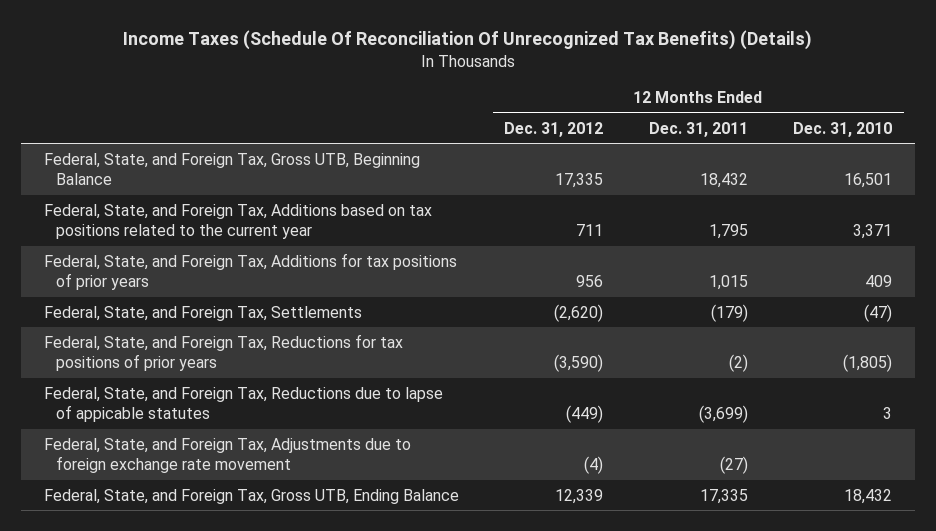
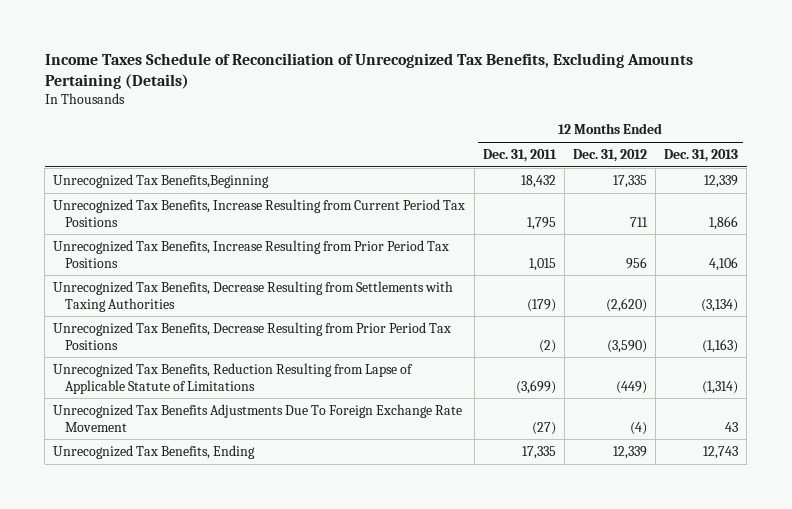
[122,30,812,51] Income Taxes (Schedule Of Reconciliation Of Unrecognized Tax Benefits) (Details) -> [44,53,693,90] Income Taxes Schedule of Reconciliation of Unrecognized Tax Benefits, Excluding Amounts Pertaining (Details)
[793,121,893,137] Dec. 31, 2010 -> none
none -> [664,148,739,162] Dec. 31, 2013
[43,152,420,186] Federal, State, and Foreign Tax, Gross UTB, Beginning Balance -> [53,173,270,188] Unrecognized Tax Benefits,Beginning
[43,203,432,240] Federal, State, and Foreign Tax, Additions based on tax positions related to the current year -> [53,198,466,227] Unrecognized Tax Benefits, Increase Resulting from Current Period Tax Positions
[43,252,457,291] Federal, State, and Foreign Tax, Additions for tax positions of prior years -> [53,239,450,268] Unrecognized Tax Benefits, Increase Resulting from Prior Period Tax Positions
[43,305,362,321] Federal, State, and Foreign Tax, Settlements -> [53,280,454,312] Unrecognized Tax Benefits, Decrease Resulting from Settlements with Taxing Authorities
[43,333,403,372] Federal, State, and Foreign Tax, Reductions for tax positions of prior years -> [53,321,452,350] Unrecognized Tax Benefits, Decrease Resulting from Prior Period Tax Positions
[43,386,443,423] Federal, State, and Foreign Tax, Reductions due to lapse of appicable statutes -> [53,362,414,394] Unrecognized Tax Benefits, Reduction Resulting from Lapse of Applicable Statute of Limitations
[43,437,411,474] Federal, State, and Foreign Tax, Adjustments due to foreign exchange rate movement -> [53,403,463,432] Unrecognized Tax Benefits Adjustments Due To Foreign Exchange Rate Movement
[43,488,459,504] Federal, State, and Foreign Tax, Gross UTB, Ending Balance -> [53,444,256,459] Unrecognized Tax Benefits, Ending

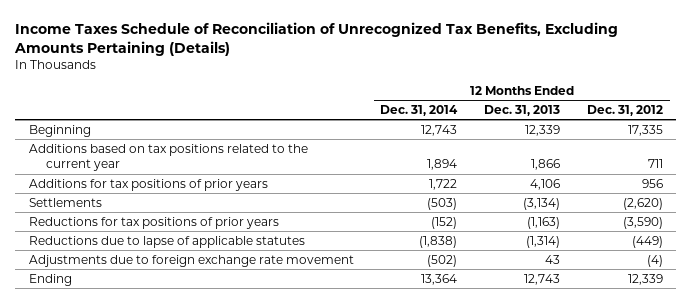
[482,148,557,162] Dec. 31, 2011 -> none
none -> [380,105,459,117] Dec. 31, 2014
[53,173,270,188] Unrecognized Tax Benefits,Beginning -> [28,124,91,137] Beginning
[53,198,466,227] Unrecognized Tax Benefits, Increase Resulting from Current Period Tax Positions -> [28,143,308,172] Additions based on tax positions related to the current year
[53,239,450,268] Unrecognized Tax Benefits, Increase Resulting from Prior Period Tax Positions -> [28,178,268,191] Additions for tax positions of prior years
[53,280,454,312] Unrecognized Tax Benefits, Decrease Resulting from Settlements with Taxing Authorities -> [28,197,102,207] Settlements
[53,321,452,350] Unrecognized Tax Benefits, Decrease Resulting from Prior Period Tax Positions -> [28,216,279,229] Reductions for tax positions of prior years
[53,362,414,394] Unrecognized Tax Benefits, Reduction Resulting from Lapse of Applicable Statute of Limitations -> [28,235,305,248] Reductions due to lapse of applicable statutes
[53,403,463,432] Unrecognized Tax Benefits Adjustments Due To Foreign Exchange Rate Movement -> [28,254,354,267] Adjustments due to foreign exchange rate movement
[53,444,256,459] Unrecognized Tax Benefits, Ending -> [28,273,72,286] Ending

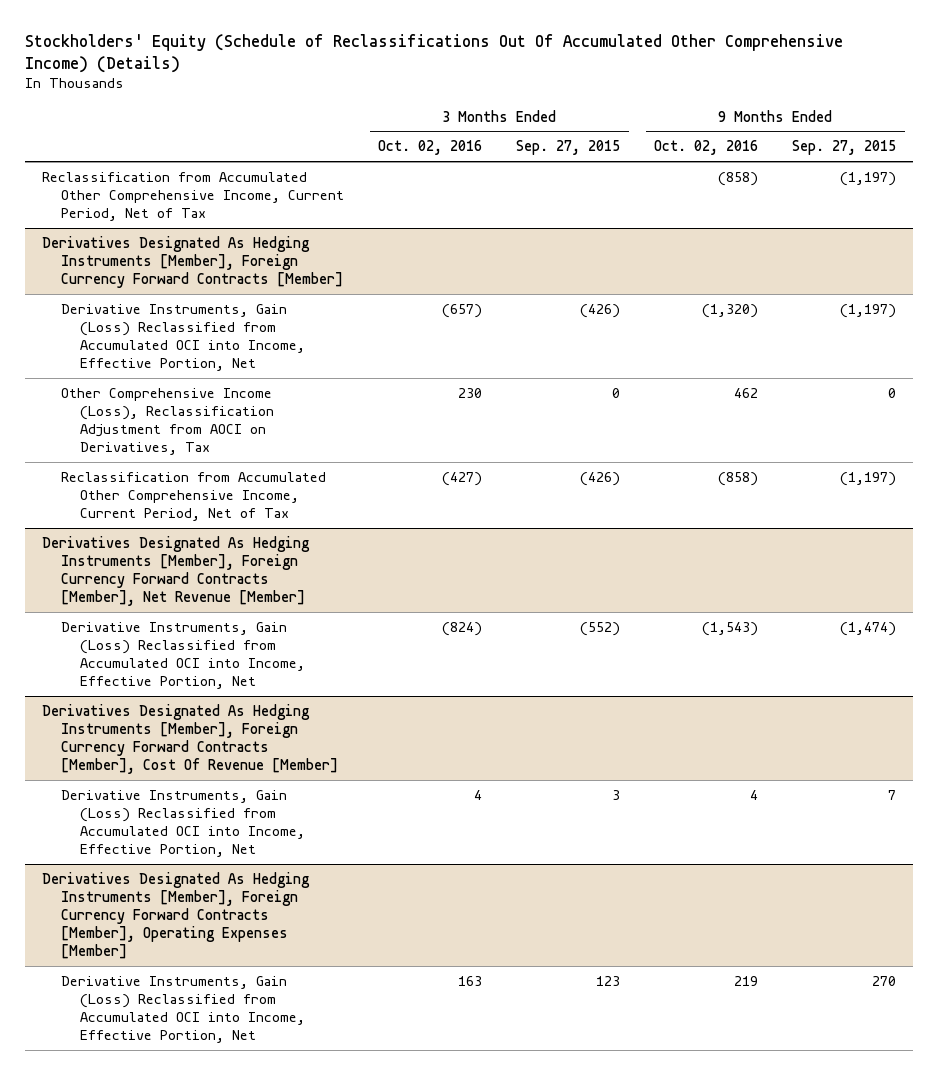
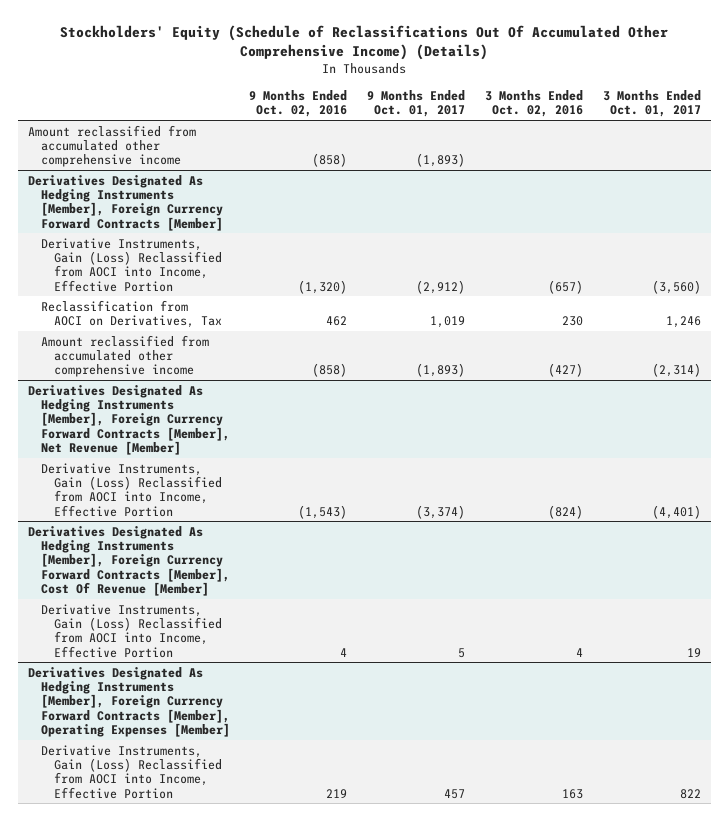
[516,140,621,156] Sep. 27, 2015 -> none
[792,140,897,156] Sep. 27, 2015 -> none
none -> [367,89,466,118] 9 Months Ended Oct. 01, 2017
none -> [602,89,701,118] 3 Months Ended Oct. 01, 2017
[41,171,345,221] Reclassification from Accumulated Other Comprehensive Income, Current Period, Net of Tax -> [27,124,196,168] Amount reclassified from accumulated other comprehensive income
[61,303,306,372] Derivative Instruments, Gain (Loss) Reclassified from Accumulated OCI into Income, Effective Portion, Net -> [40,237,222,292] Derivative Instruments, Gain (Loss) Reclassified from AOCI into Income, Effective Portion
[61,387,275,456] Other Comprehensive Income (Loss), Reclassification Adjustment from AOCI on Derivatives, Tax -> [40,299,222,328] Reclassification from AOCI on Derivatives, Tax
[61,471,327,521] Reclassification from Accumulated Other Comprehensive Income, Current Period, Net of Tax -> [40,334,209,378] Amount reclassified from accumulated other comprehensive income
[61,621,306,690] Derivative Instruments, Gain (Loss) Reclassified from Accumulated OCI into Income, Effective Portion, Net -> [40,462,222,517] Derivative Instruments, Gain (Loss) Reclassified from AOCI into Income, Effective Portion
[61,789,306,858] Derivative Instruments, Gain (Loss) Reclassified from Accumulated OCI into Income, Effective Portion, Net -> [40,603,222,658] Derivative Instruments, Gain (Loss) Reclassified from AOCI into Income, Effective Portion
[61,975,306,1044] Derivative Instruments, Gain (Loss) Reclassified from Accumulated OCI into Income, Effective Portion, Net -> [40,744,222,799] Derivative Instruments, Gain (Loss) Reclassified from AOCI into Income, Effective Portion

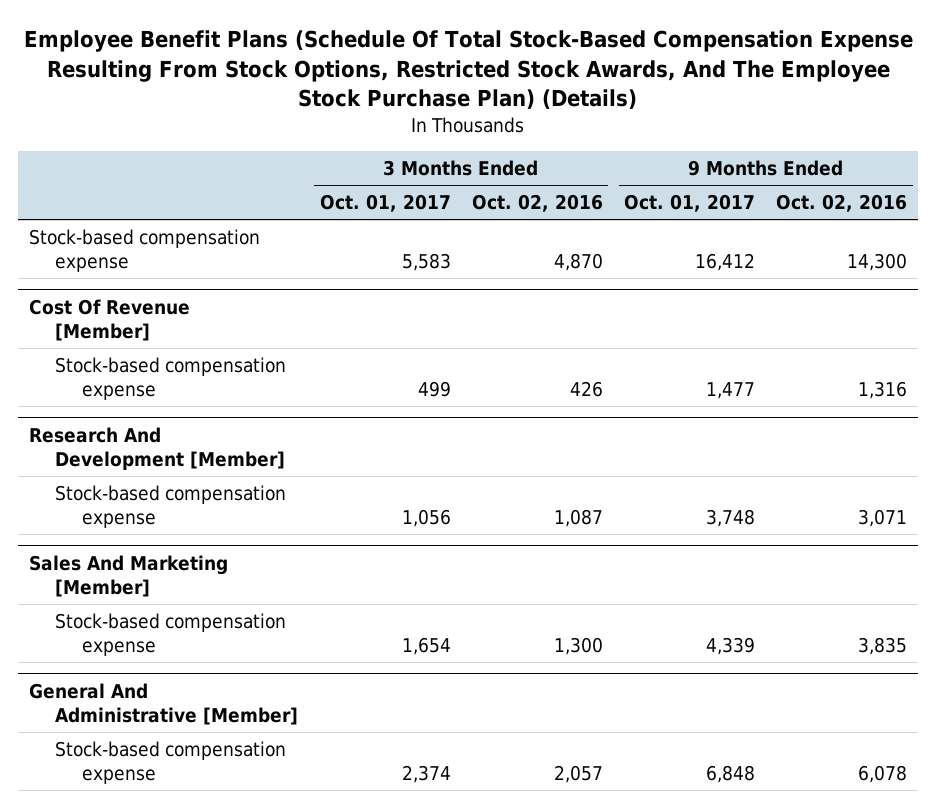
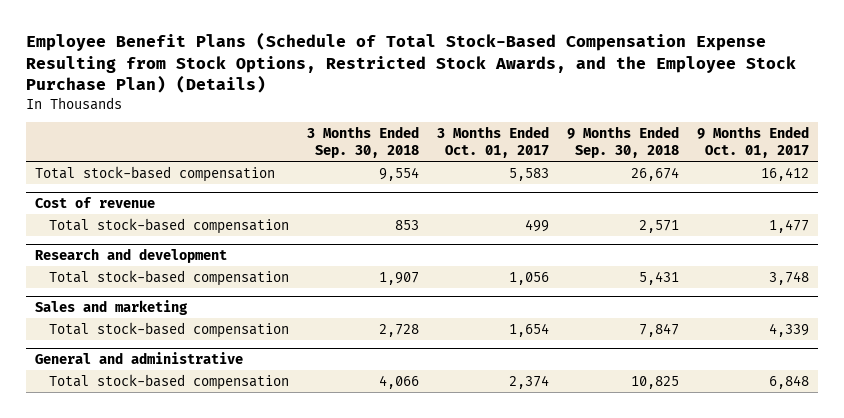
[23,30,913,110] Employee Benefit Plans (Schedule Of Total Stock-Based Compensation Expense Resulting From Stock Options, Restricted Stock Awards, And The Employee Stock Purchase Plan) (Details) -> [26,32,797,94] Employee Benefit Plans (Schedule of Total Stock-Based Compensation Expense Resulting from Stock Options, Restricted Stock Awards, and the Employee Stock Purchase Plan) (Details)
[471,194,603,213] Oct. 02, 2016 -> none
[776,194,908,213] Oct. 02, 2016 -> none
none -> [307,126,420,159] 3 Months Ended Sep. 30, 2018
none -> [567,126,680,159] 9 Months Ended Sep. 30, 2018
[28,229,260,272] Stock-based compensation expense -> [35,165,276,182] Total stock-based compensation
[28,298,190,341] Cost Of Revenue [Member] -> [35,197,156,209] Cost of revenue
[55,357,287,400] Stock-based compensation expense -> [48,217,289,234] Total stock-based compensation
[28,426,286,470] Research And Development [Member] -> [35,248,228,264] Research and development
[55,485,287,528] Stock-based compensation expense -> [48,269,289,286] Total stock-based compensation
[28,554,228,597] Sales And Marketing [Member] -> [35,300,189,316] Sales and marketing
[55,613,287,656] Stock-based compensation expense -> [48,321,289,338] Total stock-based compensation
[28,682,299,725] General And Administrative [Member] -> [35,352,244,365] General and administrative
[55,741,287,784] Stock-based compensation expense -> [48,373,289,390] Total stock-based compensation

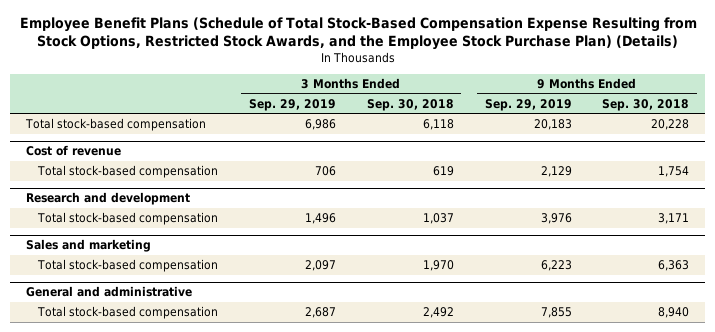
[437,126,550,159] 3 Months Ended Oct. 01, 2017 -> none
[697,126,810,159] 9 Months Ended Oct. 01, 2017 -> none
none -> [248,98,336,111] Sep. 29, 2019
none -> [484,98,572,111] Sep. 29, 2019
[379,166,420,181] 9,554 -> [422,119,454,131] 6,118
[631,166,680,181] 26,674 -> [651,119,690,131] 20,228
[395,219,420,230] 853 -> [432,166,454,177] 619
[639,219,680,233] 2,571 -> [658,166,690,178] 1,754
[379,271,420,285] 1,907 -> [422,213,454,225] 1,037
[639,270,680,285] 5,431 -> [658,213,690,225] 3,171
[379,323,420,337] 2,728 -> [422,260,454,272] 1,970
[639,322,680,337] 7,847 -> [658,260,690,272] 6,363
[379,374,420,389] 4,066 -> [422,307,454,319] 2,492
[631,375,680,389] 10,825 -> [658,307,690,319] 8,940

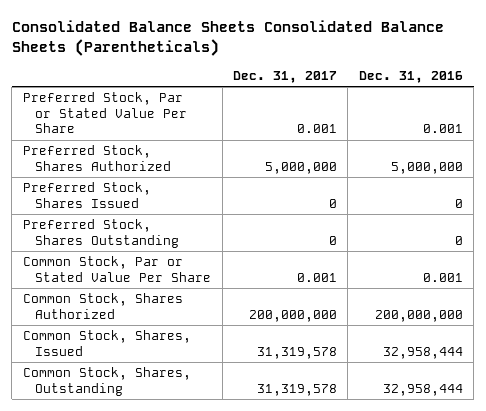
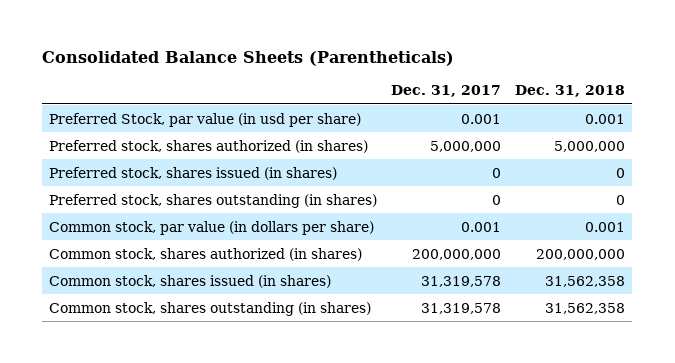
[11,19,444,56] Consolidated Balance Sheets Consolidated Balance Sheets (Parentheticals) -> [42,51,455,67] Consolidated Balance Sheets (Parentheticals)
[358,71,463,84] Dec. 31, 2016 -> none
none -> [515,85,626,98] Dec. 31, 2018
[22,92,188,134] Preferred Stock, Par or Stated Value Per Share -> [49,112,362,127] Preferred Stock, par value (in usd per share)
[22,145,172,171] Preferred Stock, Shares Authorized -> [49,139,369,153] Preferred stock, shares authorized (in shares)
[22,182,151,208] Preferred Stock, Shares Issued -> [49,166,338,180] Preferred stock, shares issued (in shares)
[22,219,180,248] Preferred Stock, Shares Outstanding -> [49,193,378,208] Preferred stock, shares outstanding (in shares)
[22,256,212,282] Common Stock, Par or Stated Value Per Share -> [49,220,375,235] Common stock, par value (in dollars per share)
[22,293,183,319] Common Stock, Shares Authorized -> [49,247,363,261] Common stock, shares authorized (in shares)
[22,330,191,356] Common Stock, Shares, Issued -> [49,274,332,288] Common stock, shares issued (in shares)
[22,367,191,396] Common Stock, Shares, Outstanding -> [49,301,372,316] Common stock, shares outstanding (in shares)

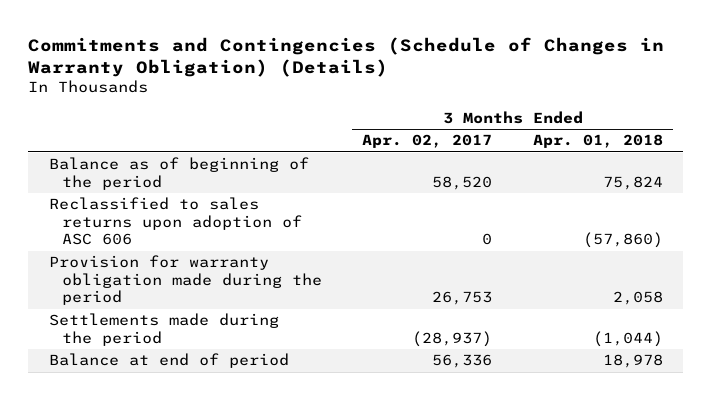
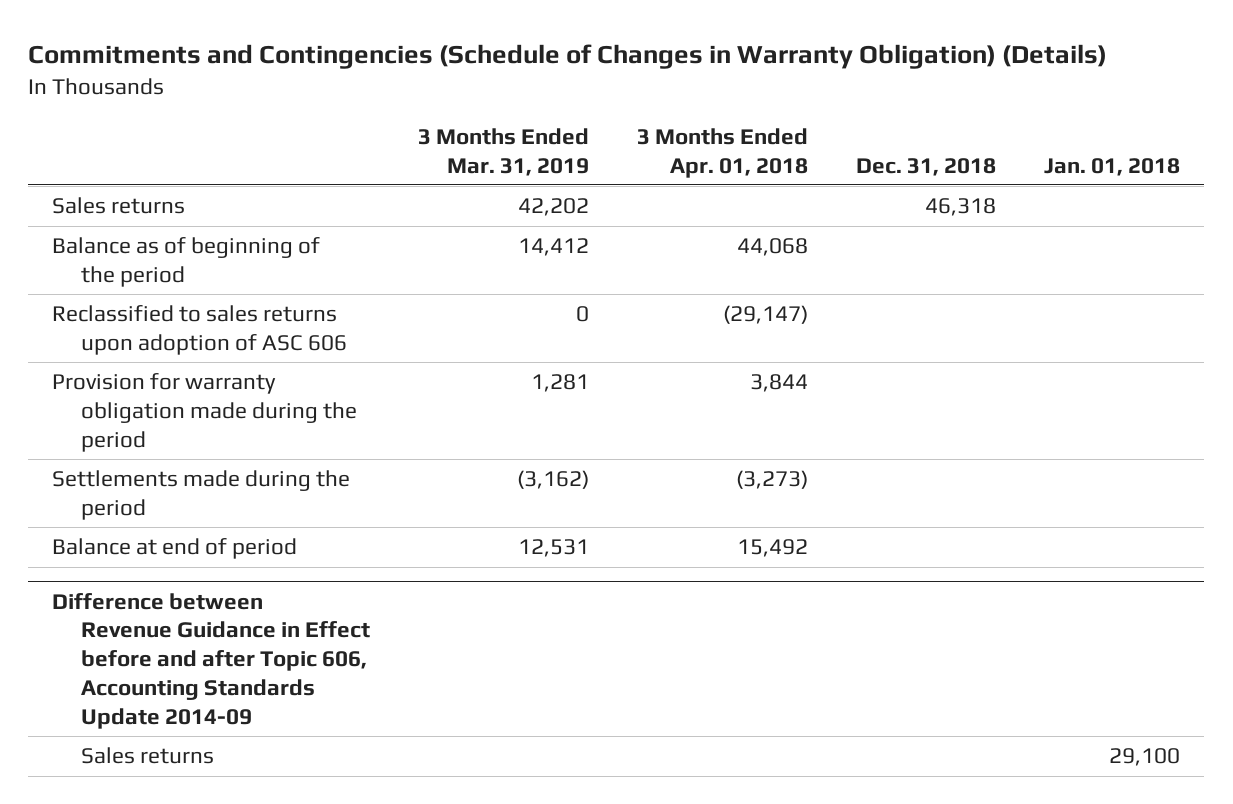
[362,134,493,149] Apr. 02, 2017 -> none
none -> [418,127,590,176] 3 Months Ended Mar. 31, 2019
none -> [856,157,997,176] Dec. 31, 2018
none -> [1044,157,1181,176] Jan. 01, 2018
none -> [52,197,186,215] Sales returns
[602,175,663,190] 75,824 -> [737,238,809,257] 44,068
[582,232,663,249] (57,860) -> [723,305,809,325] (29,147)
[612,291,663,306] 2,058 -> [750,374,809,393] 3,844
[592,330,663,347] (1,044) -> [736,470,809,490] (3,273)
[602,354,663,369] 18,978 -> [737,539,809,558] 15,492
none -> [52,592,371,729] Difference between Revenue Guidance in Effect before and after Topic 606, Accounting Standards Update 2014-09
none -> [81,747,215,765] Sales returns

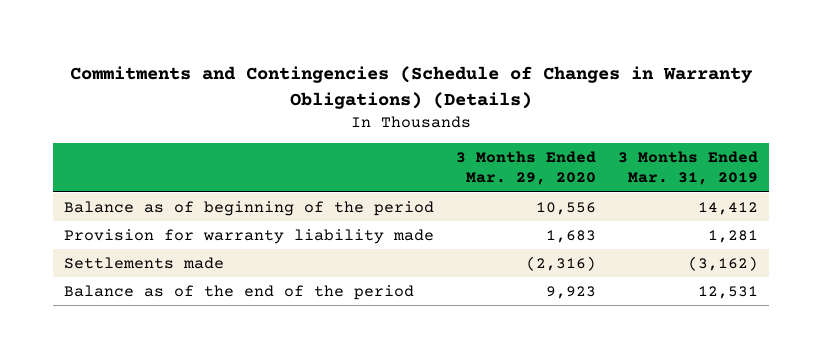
[28,44,1108,70] Commitments and Contingencies (Schedule of Changes in Warranty Obligation) (Details) -> [70,65,754,109] Commitments and Contingencies (Schedule of Changes in Warranty Obligations) (Details)
[637,127,809,178] 3 Months Ended Apr. 01, 2018 -> none
[856,157,997,176] Dec. 31, 2018 -> none
[1044,157,1181,176] Jan. 01, 2018 -> none
none -> [456,150,597,186] 3 Months Ended Mar. 29, 2020
[52,197,186,215] Sales returns -> none
[52,305,348,355] Reclassified to sales returns upon adoption of ASC 606 -> none
[52,592,371,729] Difference between Revenue Guidance in Effect before and after Topic 606, Accounting Standards Update 2014-09 -> none
[81,747,215,765] Sales returns -> none
[52,373,358,452] Provision for warranty obligation made during the period -> [64,228,435,244] Provision for warranty liability made
[52,470,351,520] Settlements made during the period -> [64,256,225,269] Settlements made
[52,538,298,560] Balance at end of period -> [64,284,415,300] Balance as of the end of the period

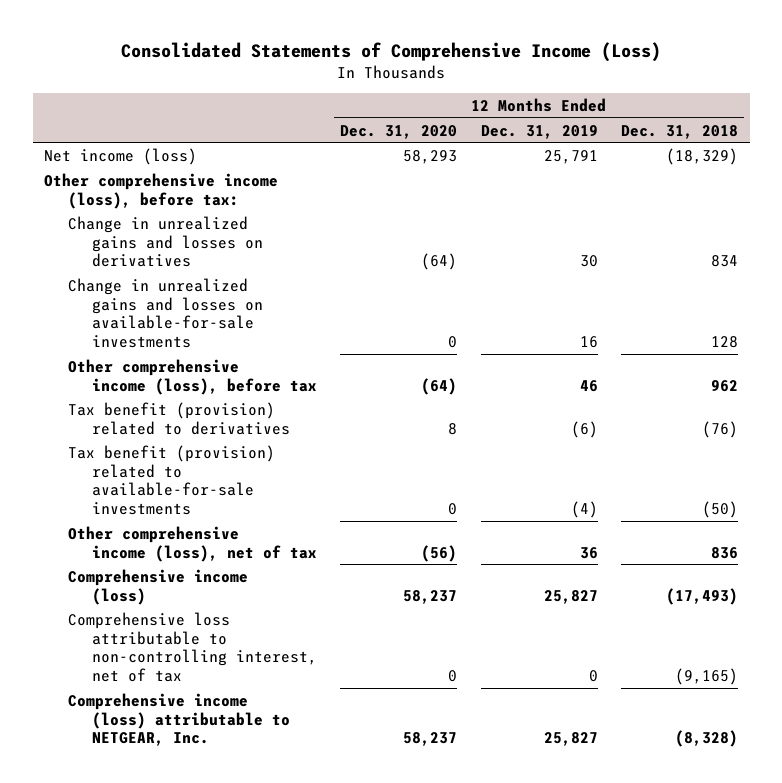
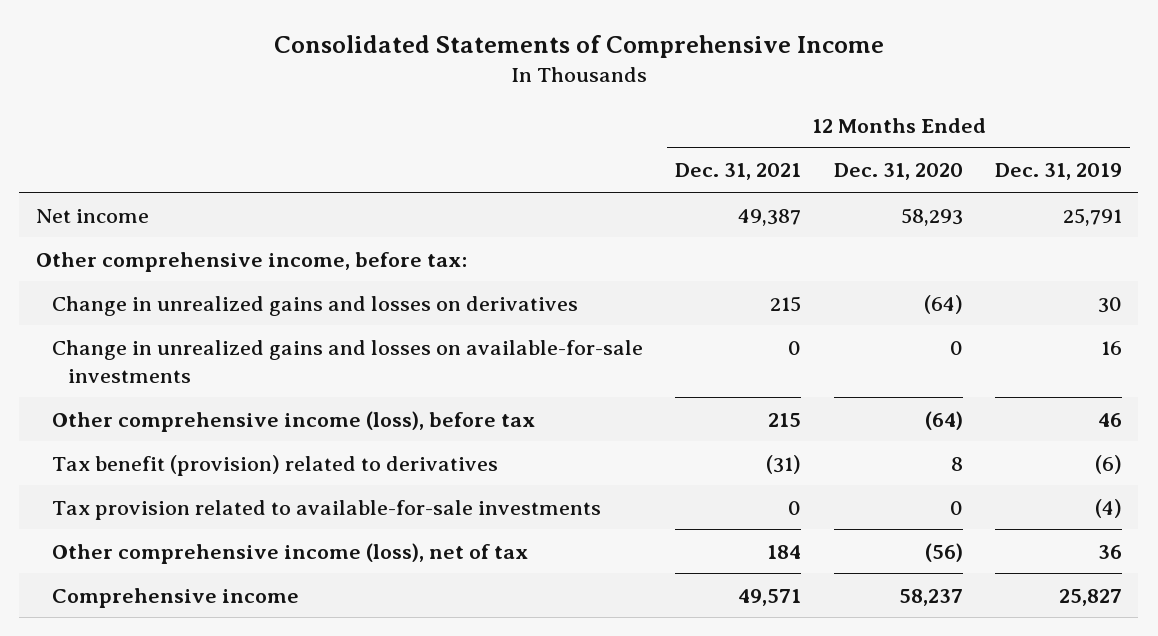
[121,41,662,62] Consolidated Statements of Comprehensive Income (Loss) -> [273,34,884,58] Consolidated Statements of Comprehensive Income
[620,124,738,139] Dec. 31, 2018 -> none
none -> [675,163,802,181] Dec. 31, 2021
[44,147,198,165] Net income (loss) -> [35,208,149,223] Net income
[44,172,279,209] Other comprehensive income (loss), before tax: -> [35,251,467,272] Other comprehensive income, before tax:
[68,444,276,516] Tax benefit (provision) related to available-for-sale investments -> [51,499,601,520] Tax provision related to available-for-sale investments
[68,611,317,683] Comprehensive loss attributable to non-controlling interest, net of tax -> none
[68,692,290,747] Comprehensive income (loss) attributable to NETGEAR, Inc. -> none
[68,568,249,605] Comprehensive income (loss) -> [51,587,299,608] Comprehensive income

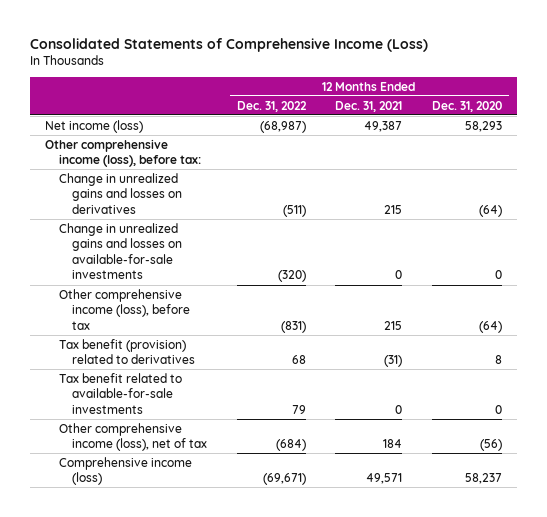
[273,34,884,58] Consolidated Statements of Comprehensive Income -> [30,37,429,52] Consolidated Statements of Comprehensive Income (Loss)
[995,163,1123,181] Dec. 31, 2019 -> none
none -> [236,100,307,112] Dec. 31, 2022
[35,208,149,223] Net income -> [44,119,143,133] Net income (loss)
[35,251,467,272] Other comprehensive income, before tax: -> [44,138,201,168] Other comprehensive income (loss), before tax:
[51,499,601,520] Tax provision related to available-for-sale investments -> [58,372,182,414] Tax benefit related to available-for-sale investments
[51,587,299,608] Comprehensive income -> [58,456,192,486] Comprehensive income (loss)

